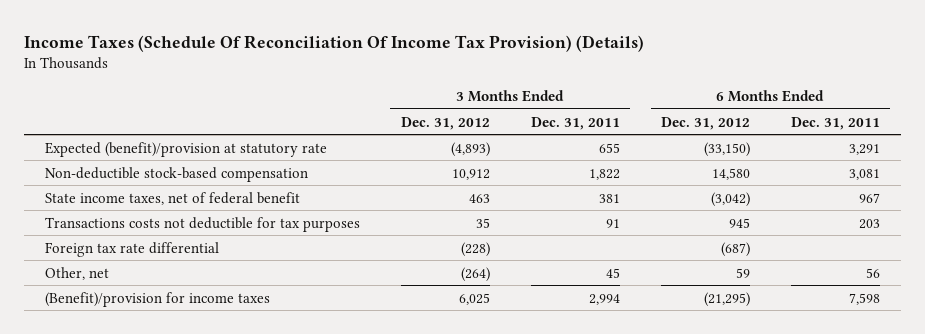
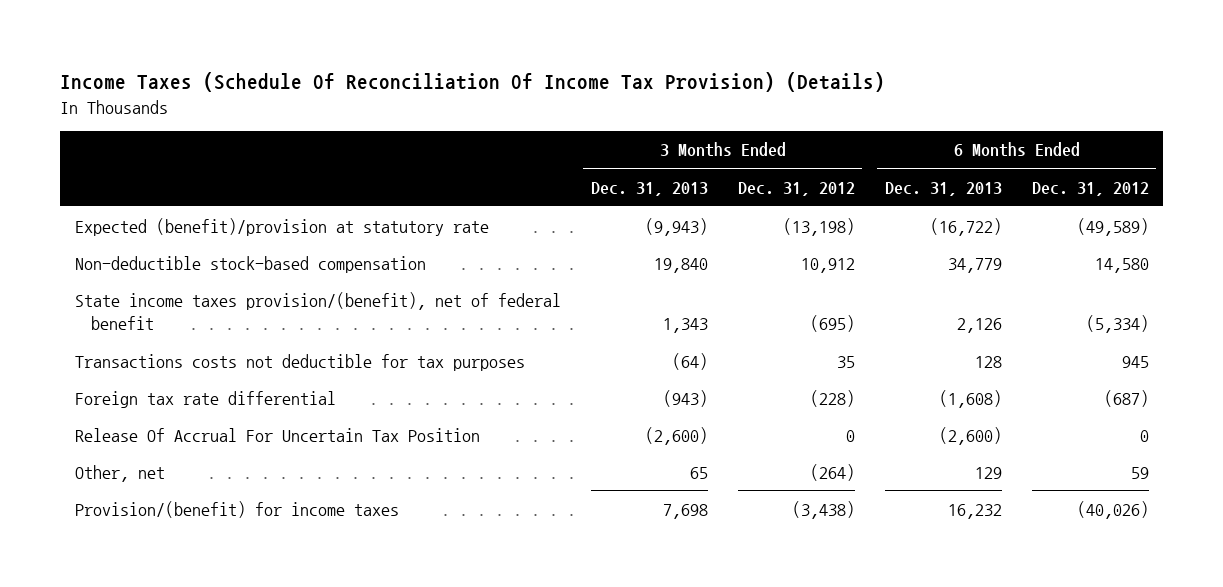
[530,116,620,130] Dec. 31, 2011 -> none
[791,116,881,130] Dec. 31, 2011 -> none
none -> [590,181,708,196] Dec. 31, 2013
none -> [884,181,1002,196] Dec. 31, 2013
[450,141,490,157] (4,893) -> [782,217,855,236] (13,198)
[703,141,750,157] (33,150) -> [1076,217,1149,236] (49,589)
[44,191,300,205] State income taxes, net of federal benefit -> [74,291,561,331] State income taxes provision/(benefit), net of federal benefit
[468,193,490,203] 463 -> [809,315,855,333] (695)
[710,191,750,207] (3,042) -> [1085,315,1149,334] (5,334)
none -> [74,427,480,442] Release Of Accrual For Uncertain Tax Position
[44,291,270,307] (Benefit)/provision for income taxes -> [74,500,399,518] Provision/(benefit) for income taxes
[458,292,490,305] 6,025 -> [791,500,855,519] (3,438)
[703,291,750,307] (21,295) -> [1076,500,1149,519] (40,026)

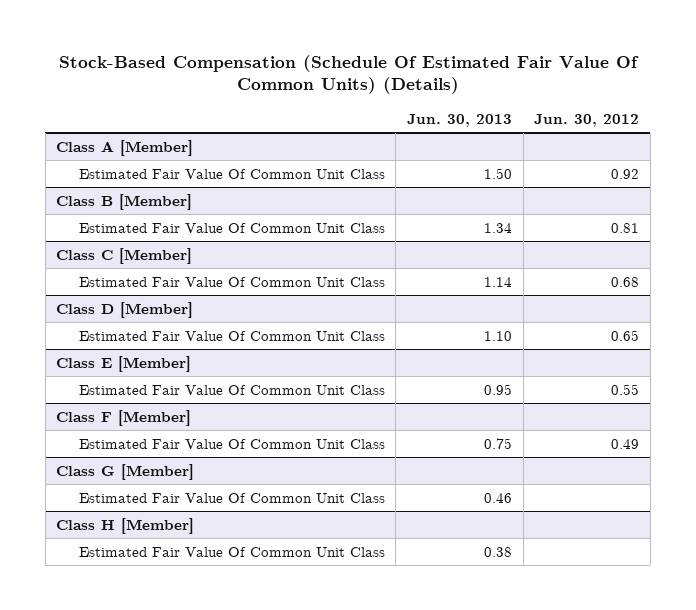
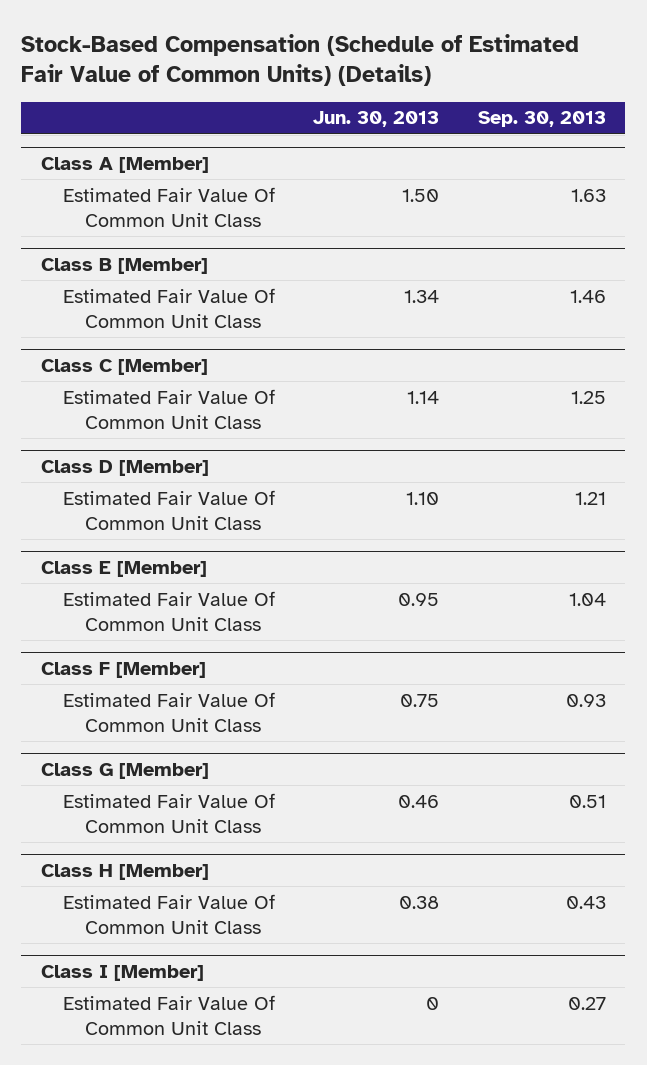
[58,54,639,95] Stock-Based Compensation (Schedule Of Estimated Fair Value Of Common Units) (Details) -> [21,33,580,87] Stock-Based Compensation (Schedule of Estimated Fair Value of Common Units) (Details)
[534,113,640,127] Jun. 30, 2012 -> none
none -> [477,111,606,128] Sep. 30, 2013
none -> [40,965,204,982] Class I [Member]
none -> [62,994,275,1035] Estimated Fair Value Of Common Unit Class

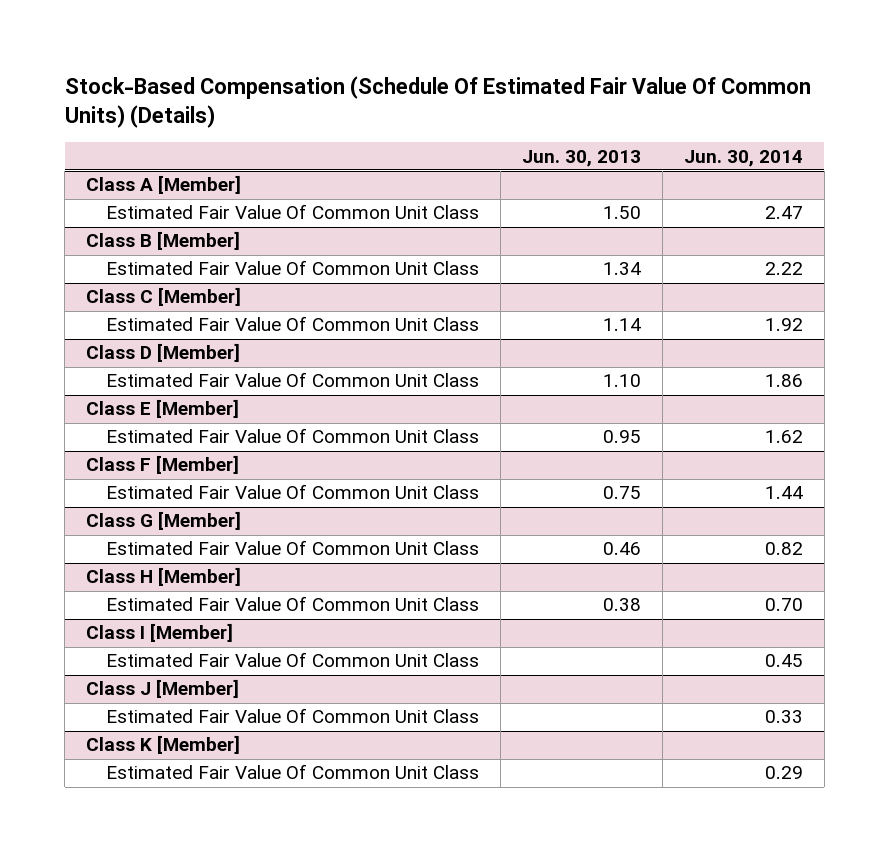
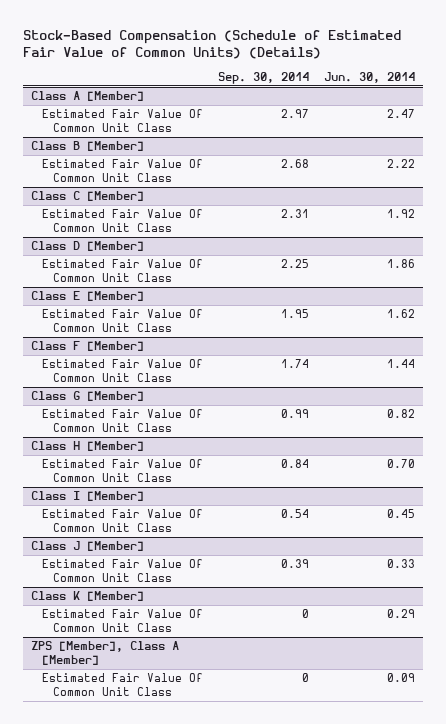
[64,76,811,129] Stock-Based Compensation (Schedule Of Estimated Fair Value Of Common Units) (Details) -> [23,29,402,59] Stock-Based Compensation (Schedule of Estimated Fair Value of Common Units) (Details)
[521,149,641,167] Jun. 30, 2013 -> none
none -> [218,71,310,84] Sep. 30, 2014
none -> [30,641,179,666] ZPS [Member], Class A [Member]
none -> [42,673,204,697] Estimated Fair Value Of Common Unit Class

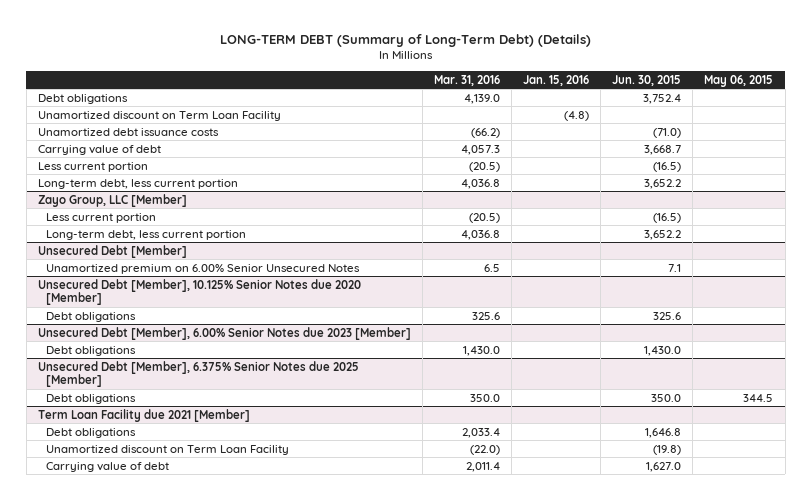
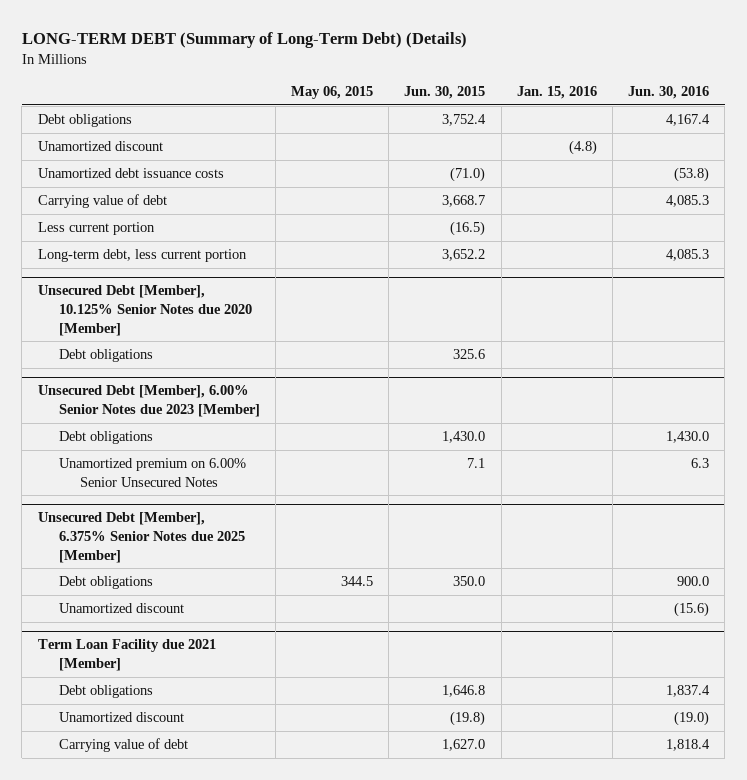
[434,74,501,86] Mar. 31, 2016 -> none
none -> [628,86,710,100] Jun. 30, 2016
[37,110,281,121] Unamortized discount on Term Loan Facility -> [37,141,163,152] Unamortized discount
[37,193,187,207] Zayo Group, LLC [Member] -> none
[46,212,157,223] Less current portion -> none
[46,229,247,240] Long-term debt, less current portion -> none
[37,244,187,258] Unsecured Debt [Member] -> none
[46,263,361,274] Unamortized premium on 6.00% Senior Unsecured Notes -> none
none -> [58,458,246,487] Unamortized premium on 6.00% Senior Unsecured Notes
none -> [58,603,184,614] Unamortized discount
[46,444,290,455] Unamortized discount on Term Loan Facility -> [58,712,184,723] Unamortized discount

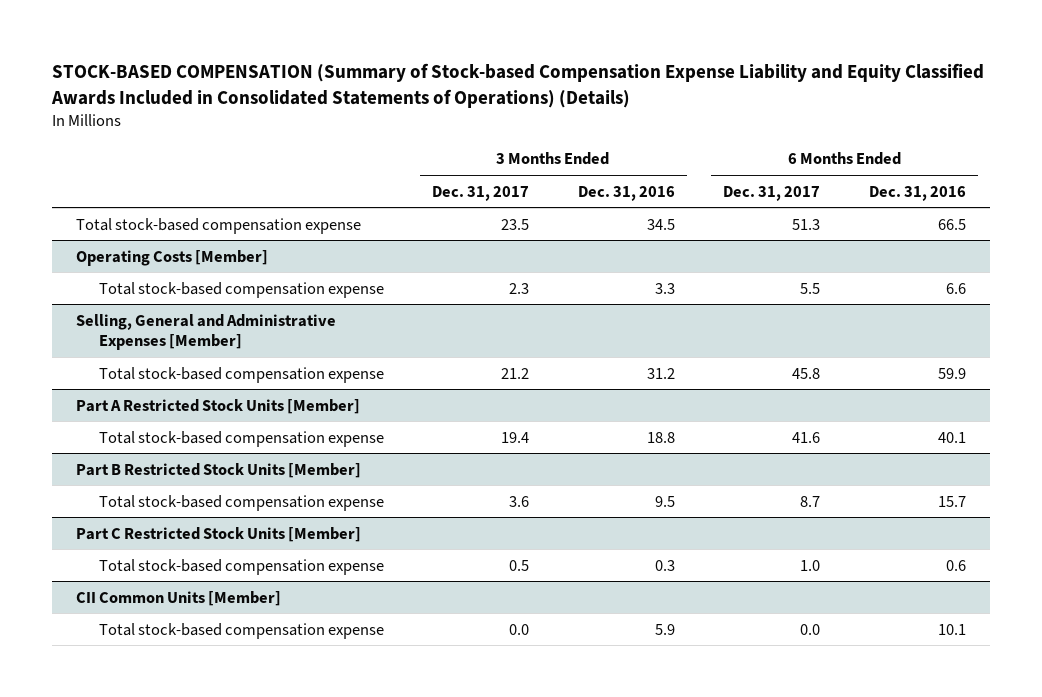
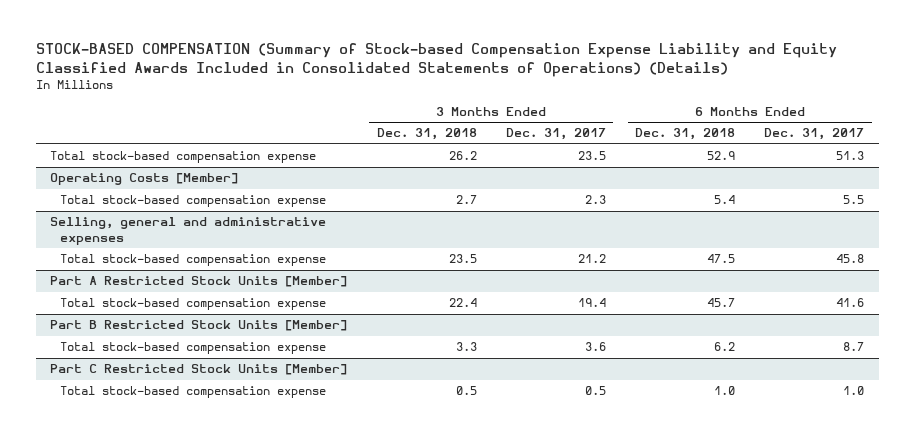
[577,185,675,201] Dec. 31, 2016 -> none
[868,185,966,201] Dec. 31, 2016 -> none
none -> [376,128,477,141] Dec. 31, 2018
none -> [634,128,735,141] Dec. 31, 2018
[76,313,337,350] Selling, General and Administrative Expenses [Member] -> [50,217,327,245] Selling, general and administrative expenses
[76,590,282,606] CII Common Units [Member] -> none
[98,622,384,639] Total stock-based compensation expense -> none

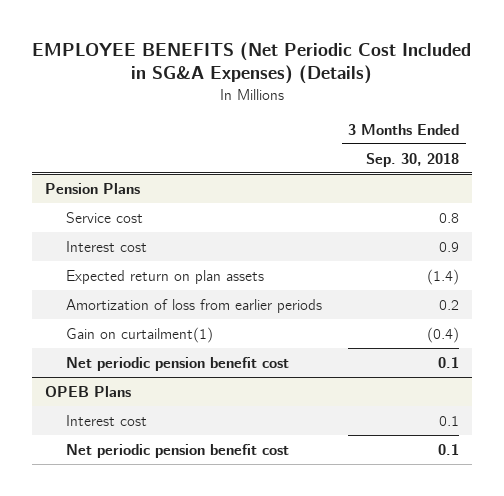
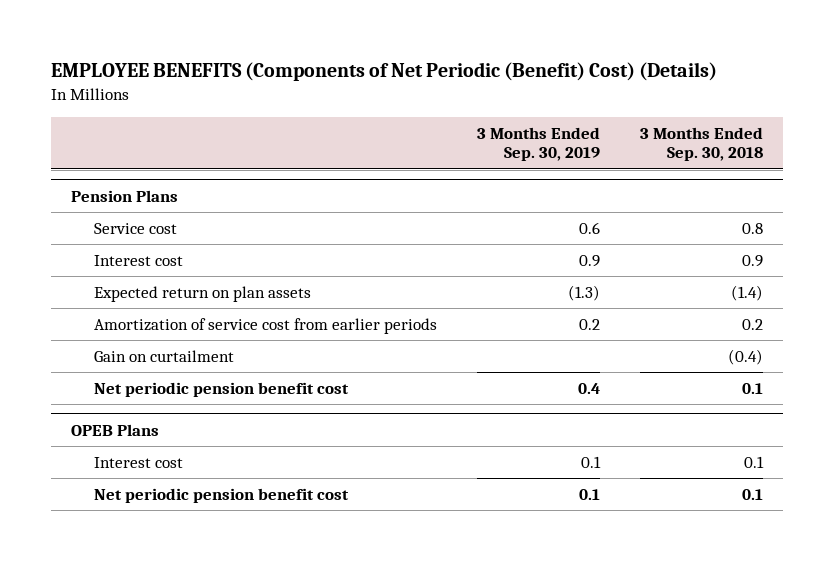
[32,41,472,85] EMPLOYEE BENEFITS (Net Periodic Cost Included in SG&A Expenses) (Details) -> [51,62,718,82] EMPLOYEE BENEFITS (Components of Net Periodic (Benefit) Cost) (Details)
none -> [477,126,601,162] 3 Months Ended Sep. 30, 2019
[66,298,323,313] Amortization of loss from earlier periods -> [94,317,438,334] Amortization of service cost from earlier periods
[66,326,214,343] Gain on curtailment(1) -> [94,349,235,362] Gain on curtailment

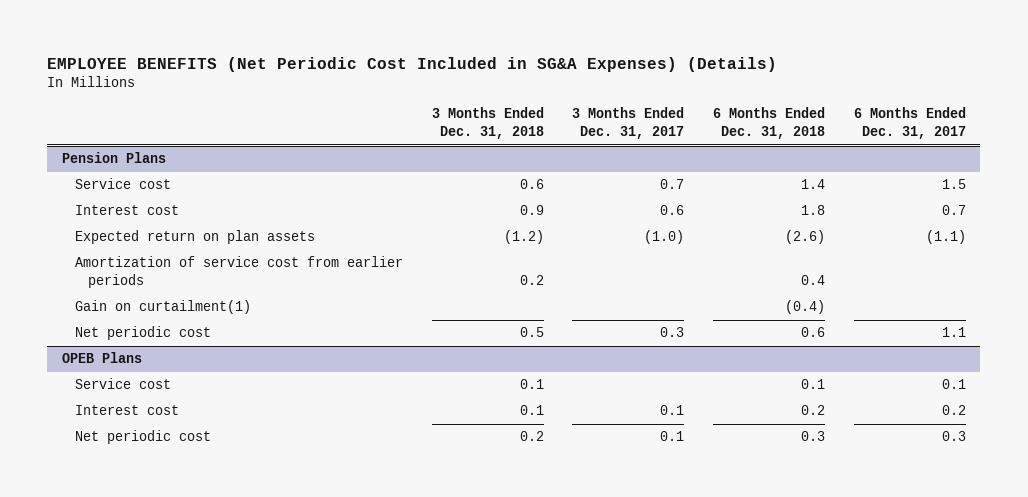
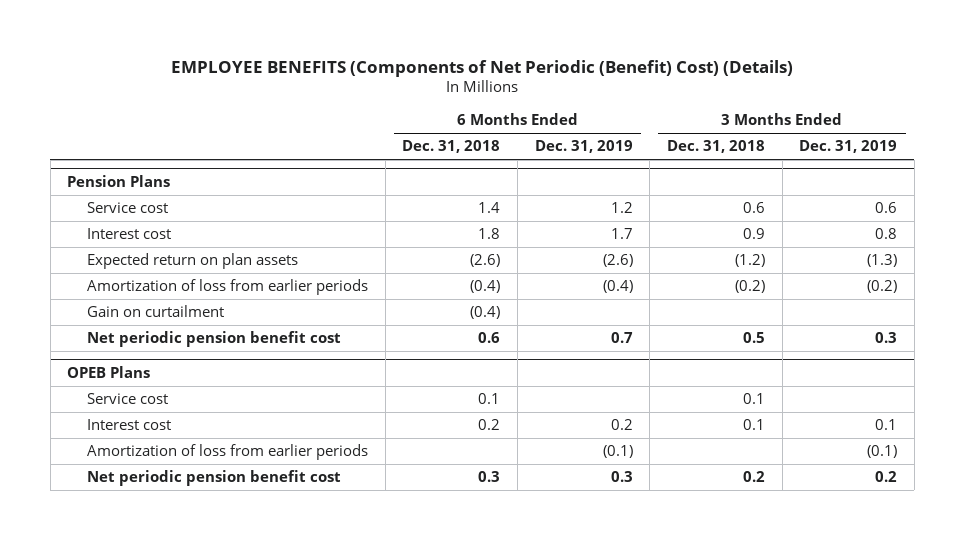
[47,56,778,72] EMPLOYEE BENEFITS (Net Periodic Cost Included in SG&A Expenses) (Details) -> [171,59,794,77] EMPLOYEE BENEFITS (Components of Net Periodic (Benefit) Cost) (Details)
[572,107,685,140] 3 Months Ended Dec. 31, 2017 -> none
[853,107,966,140] 6 Months Ended Dec. 31, 2017 -> none
none -> [534,140,633,154] Dec. 31, 2019
none -> [799,140,898,154] Dec. 31, 2019
[74,256,403,289] Amortization of service cost from earlier periods -> [87,279,369,296] Amortization of loss from earlier periods
[519,275,544,286] 0.2 -> [734,280,765,294] (0.2)
[801,275,826,286] 0.4 -> [470,280,501,294] (0.4)
[74,300,251,315] Gain on curtailment(1) -> [87,305,225,318] Gain on curtailment
[74,326,211,341] Net periodic cost -> [87,331,342,348] Net periodic pension benefit cost
none -> [87,444,369,461] Amortization of loss from earlier periods
[74,430,211,445] Net periodic cost -> [87,470,342,487] Net periodic pension benefit cost

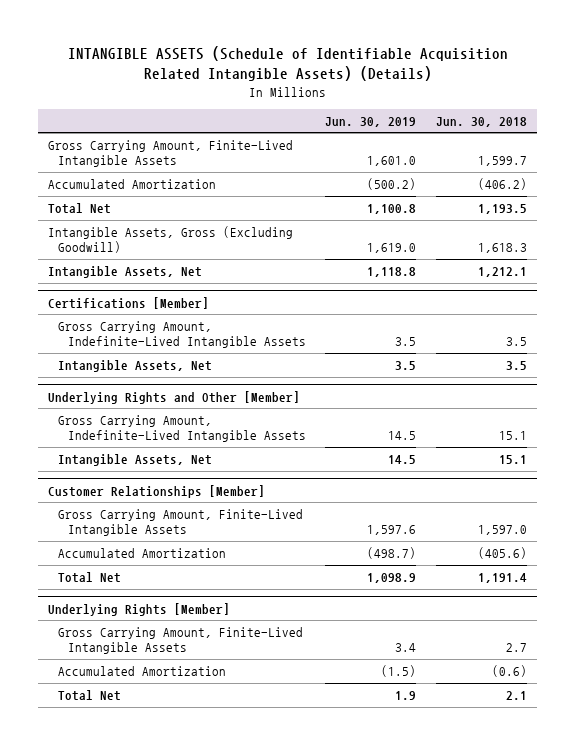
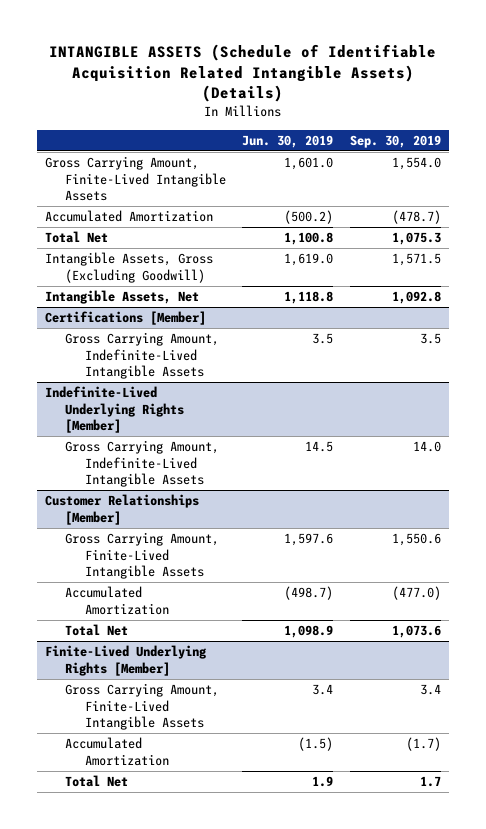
[436,116,528,127] Jun. 30, 2018 -> none
none -> [349,134,441,148] Sep. 30, 2019
[57,360,212,373] Intangible Assets, Net -> none
[48,390,301,404] Underlying Rights and Other [Member] -> [45,386,184,434] Indefinite-Lived Underlying Rights [Member]
[57,454,212,467] Intangible Assets, Net -> none
[48,602,231,616] Underlying Rights [Member] -> [45,645,208,676] Finite-Lived Underlying Rights [Member]

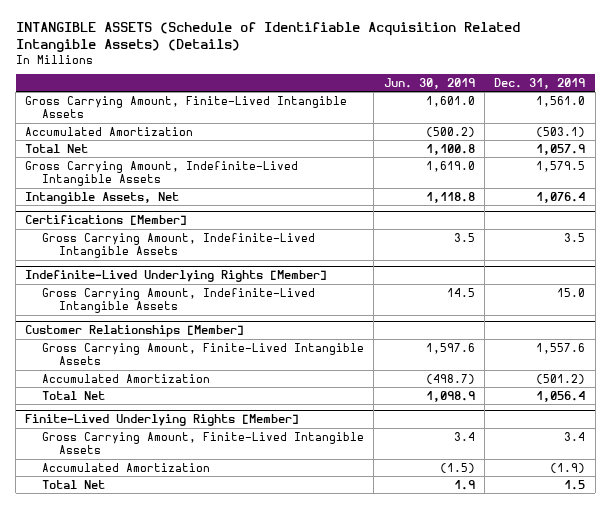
[349,134,441,148] Sep. 30, 2019 -> none
none -> [494,78,586,90] Dec. 31, 2019
[45,252,214,283] Intangible Assets, Gross (Excluding Goodwill) -> [25,160,299,187] Gross Carrying Amount, Indefinite-Lived Intangible Assets

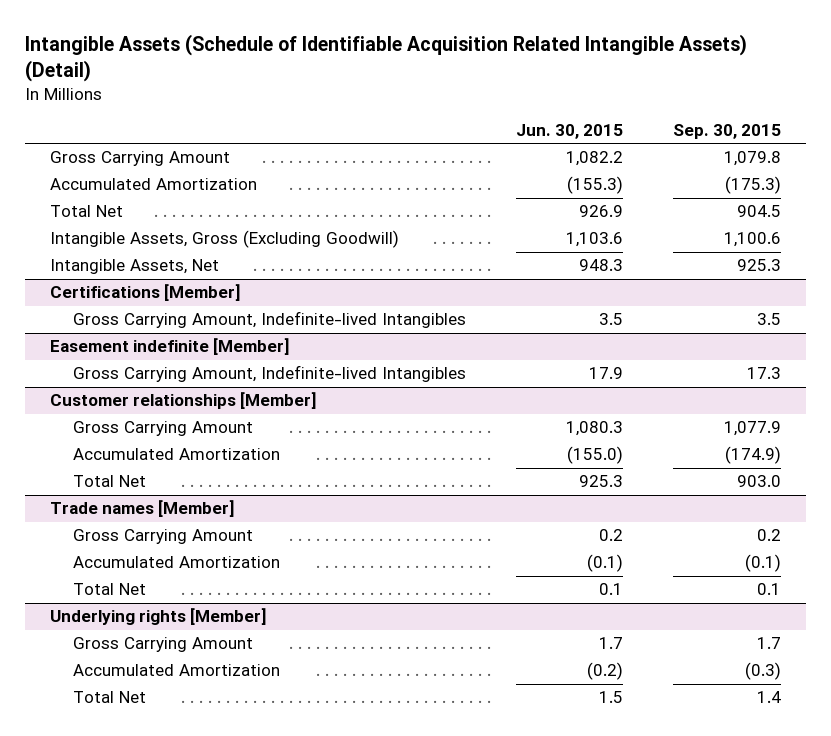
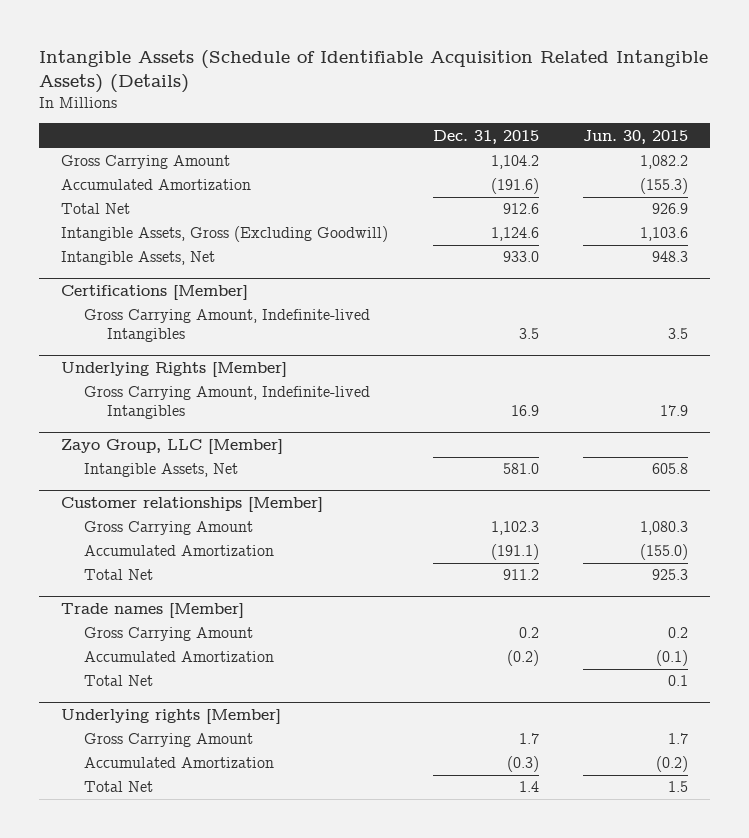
[24,33,747,83] Intangible Assets (Schedule of Identifiable Acquisition Related Intangible Assets) (Detail) -> [39,50,709,94] Intangible Assets (Schedule of Identifiable Acquisition Related Intangible Assets) (Details)
[673,124,782,140] Sep. 30, 2015 -> none
none -> [432,129,539,144] Dec. 31, 2015
[49,338,290,356] Easement indefinite [Member] -> none
none -> [61,361,288,377] Underlying Rights [Member]
none -> [61,438,284,454] Zayo Group, LLC [Member]
none -> [84,463,239,478] Intangible Assets, Net

